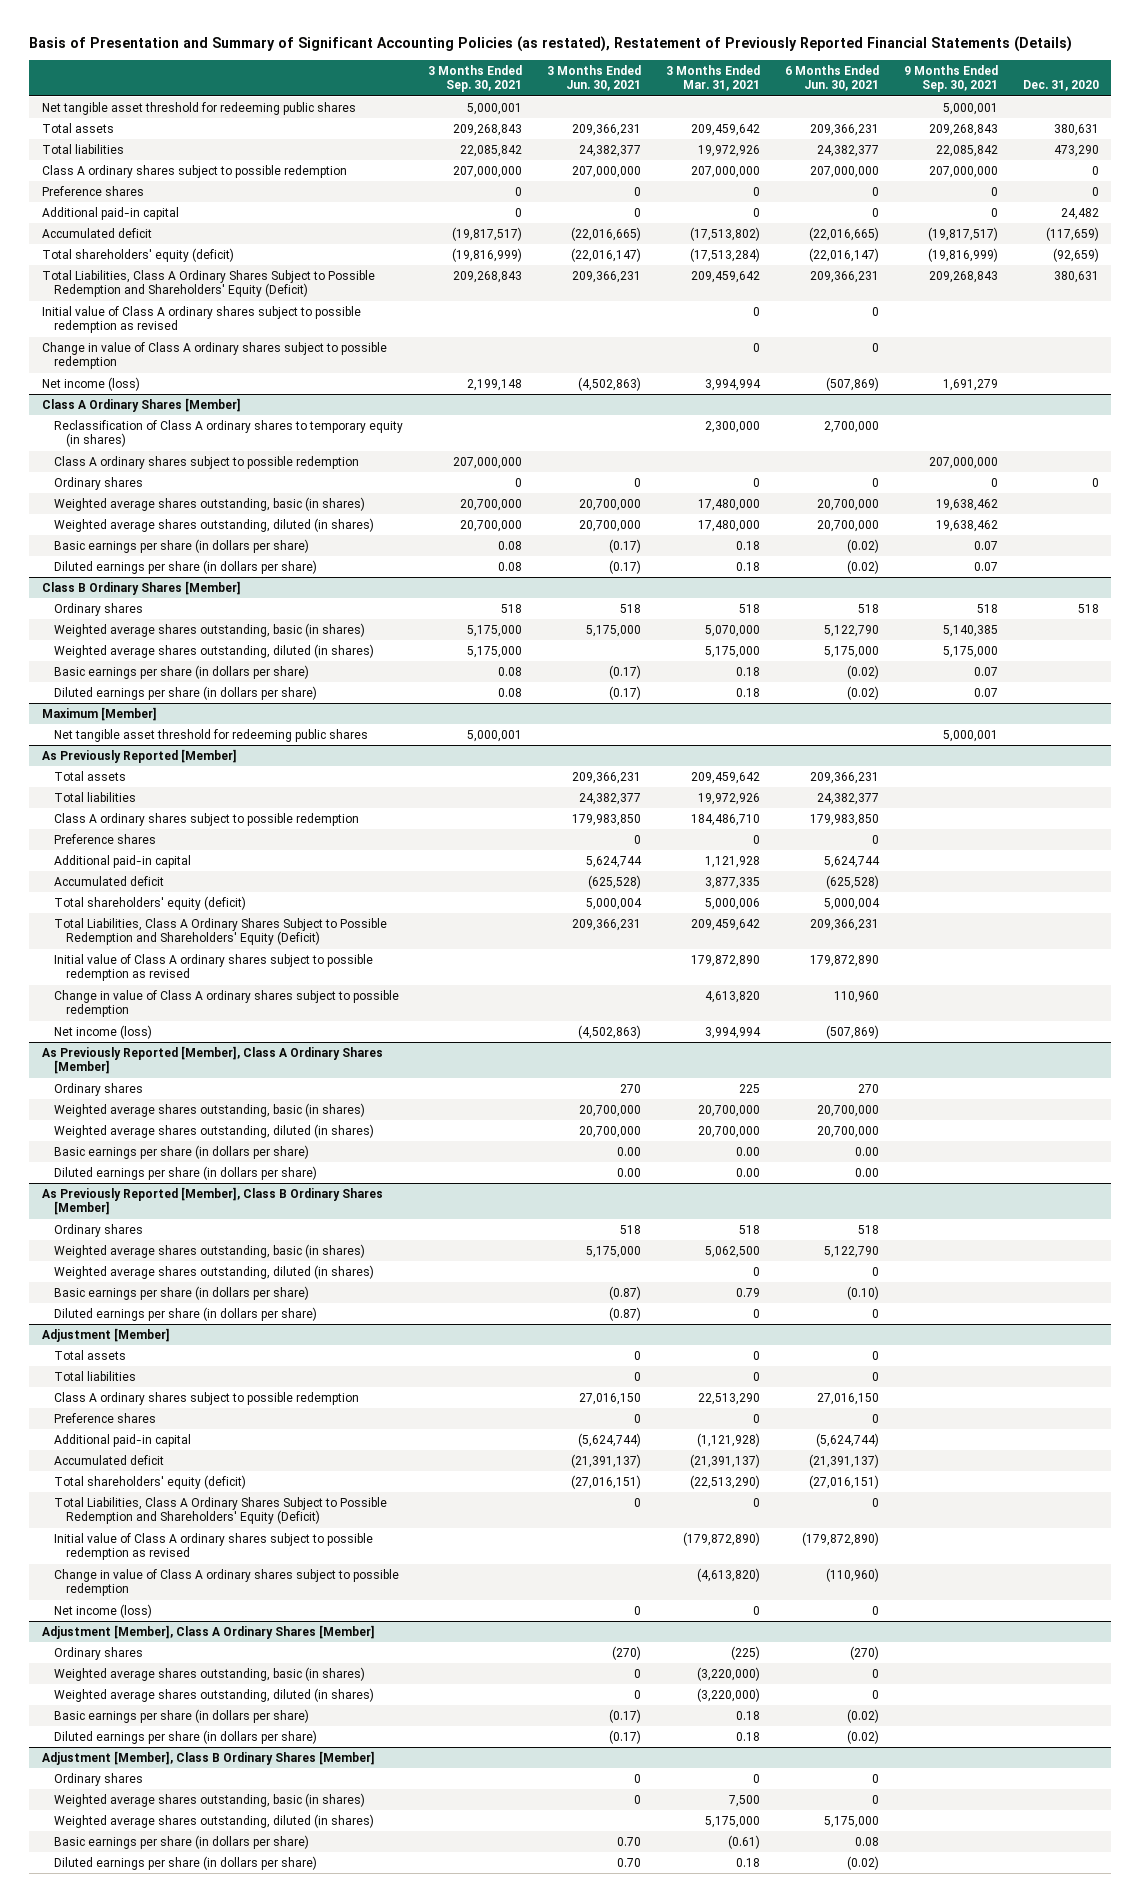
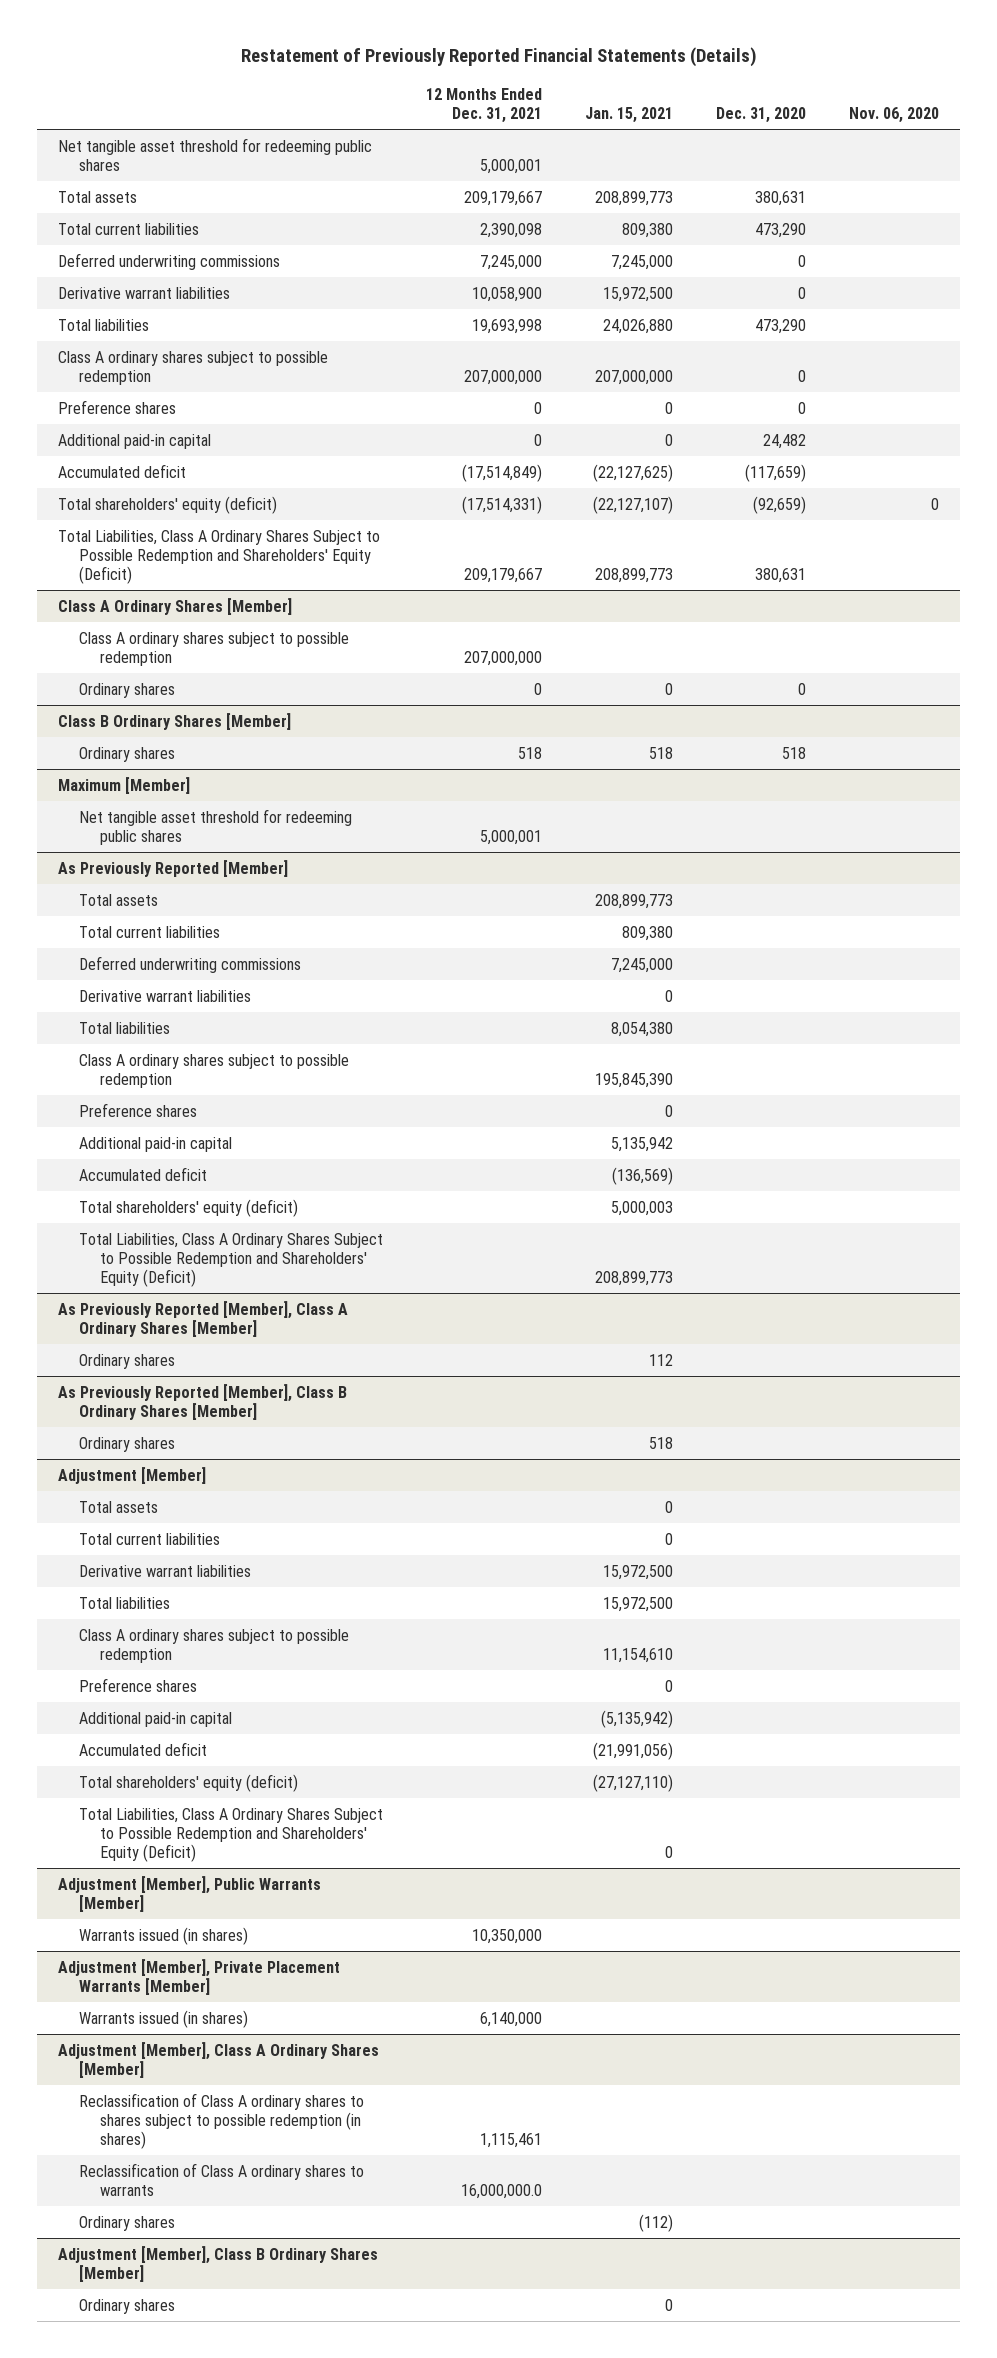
[29,35,1073,52] Basis of Presentation and Summary of Significant Accounting Policies (as restated), Restatement of Previously Reported Financial Statements (Details) -> [240,47,757,68] Restatement of Previously Reported Financial Statements (Details)
[427,65,522,93] 3 Months Ended Sep. 30, 2021 -> none
[546,65,641,92] 3 Months Ended Jun. 30, 2021 -> none
[665,65,760,92] 3 Months Ended Mar. 31, 2021 -> none
[784,65,879,92] 6 Months Ended Jun. 30, 2021 -> none
[903,65,998,93] 9 Months Ended Sep. 30, 2021 -> none
none -> [425,87,542,123] 12 Months Ended Dec. 31, 2021
none -> [584,106,673,123] Jan. 15, 2021
none -> [848,106,939,123] Nov. 06, 2020
none -> [58,222,200,235] Total current liabilities
none -> [58,252,281,270] Deferred underwriting commissions
none -> [58,286,231,299] Derivative warrant liabilities
[41,305,361,334] Initial value of Class A ordinary shares subject to possible redemption as revised -> none
[41,341,387,370] Change in value of Class A ordinary shares subject to possible redemption -> none
[41,376,140,391] Net income (loss) -> none
[53,419,403,448] Reclassification of Class A ordinary shares to temporary equity (in shares) -> none
[53,496,365,511] Weighted average shares outstanding, basic (in shares) -> none
[53,517,374,532] Weighted average shares outstanding, diluted (in shares) -> none
[53,538,309,553] Basic earnings per share (in dollars per share) -> none
[53,559,317,574] Diluted earnings per share (in dollars per share) -> none
[53,622,365,637] Weighted average shares outstanding, basic (in shares) -> none
[53,643,374,658] Weighted average shares outstanding, diluted (in shares) -> none
[53,664,309,679] Basic earnings per share (in dollars per share) -> none
[53,685,317,700] Diluted earnings per share (in dollars per share) -> none
none -> [79,925,221,938] Total current liabilities
none -> [79,955,302,973] Deferred underwriting commissions
none -> [79,989,252,1002] Derivative warrant liabilities
[53,953,373,982] Initial value of Class A ordinary shares subject to possible redemption as revised -> none
[53,989,399,1018] Change in value of Class A ordinary shares subject to possible redemption -> none
[53,1024,152,1039] Net income (loss) -> none
[53,1102,365,1117] Weighted average shares outstanding, basic (in shares) -> none
[53,1123,374,1138] Weighted average shares outstanding, diluted (in shares) -> none
[53,1144,309,1159] Basic earnings per share (in dollars per share) -> none
[53,1165,317,1180] Diluted earnings per share (in dollars per share) -> none
[53,1243,365,1258] Weighted average shares outstanding, basic (in shares) -> none
[53,1264,374,1279] Weighted average shares outstanding, diluted (in shares) -> none
[53,1285,309,1300] Basic earnings per share (in dollars per share) -> none
[53,1306,317,1321] Diluted earnings per share (in dollars per share) -> none
none -> [79,1532,221,1545] Total current liabilities
none -> [79,1564,252,1577] Derivative warrant liabilities
[53,1532,373,1561] Initial value of Class A ordinary shares subject to possible redemption as revised -> none
[53,1568,399,1597] Change in value of Class A ordinary shares subject to possible redemption -> none
[53,1603,152,1618] Net income (loss) -> none
none -> [58,1875,322,1912] Adjustment [Member], Public Warrants [Member]
none -> [79,1926,249,1945] Warrants issued (in shares)
none -> [58,1958,341,1995] Adjustment [Member], Private Placement Warrants [Member]
none -> [79,2009,249,2028] Warrants issued (in shares)
none -> [79,2092,365,2149] Reclassification of Class A ordinary shares to shares subject to possible redemption (in shares)
none -> [79,2162,365,2196] Reclassification of Class A ordinary shares to warrants
[53,1666,365,1681] Weighted average shares outstanding, basic (in shares) -> none
[53,1687,374,1702] Weighted average shares outstanding, diluted (in shares) -> none
[53,1708,309,1723] Basic earnings per share (in dollars per share) -> none
[53,1729,317,1744] Diluted earnings per share (in dollars per share) -> none
[53,1792,365,1807] Weighted average shares outstanding, basic (in shares) -> none
[53,1813,374,1828] Weighted average shares outstanding, diluted (in shares) -> none
[53,1834,309,1849] Basic earnings per share (in dollars per share) -> none
[53,1855,317,1870] Diluted earnings per share (in dollars per share) -> none

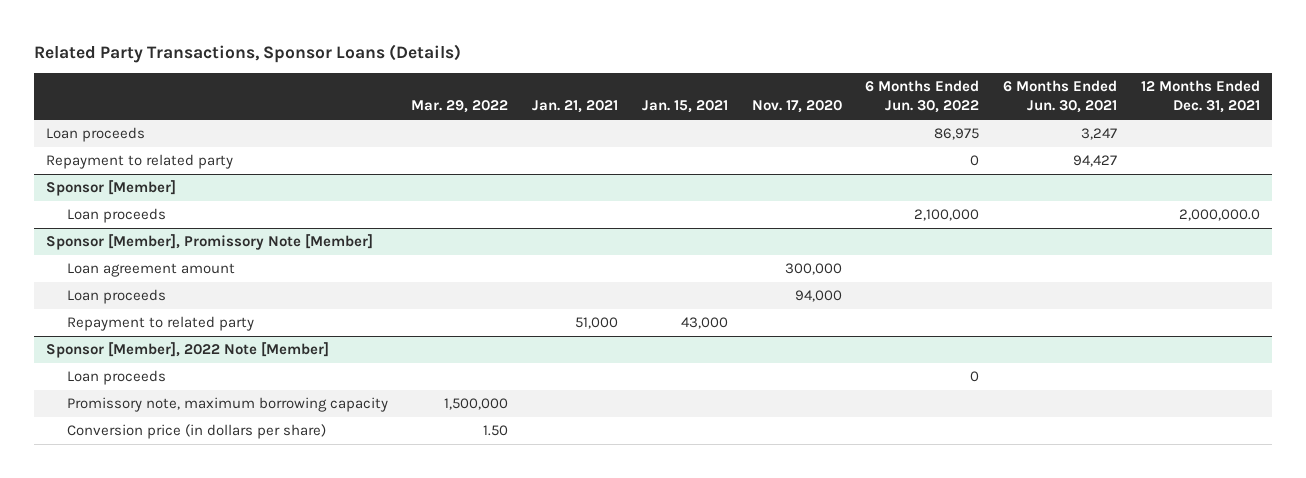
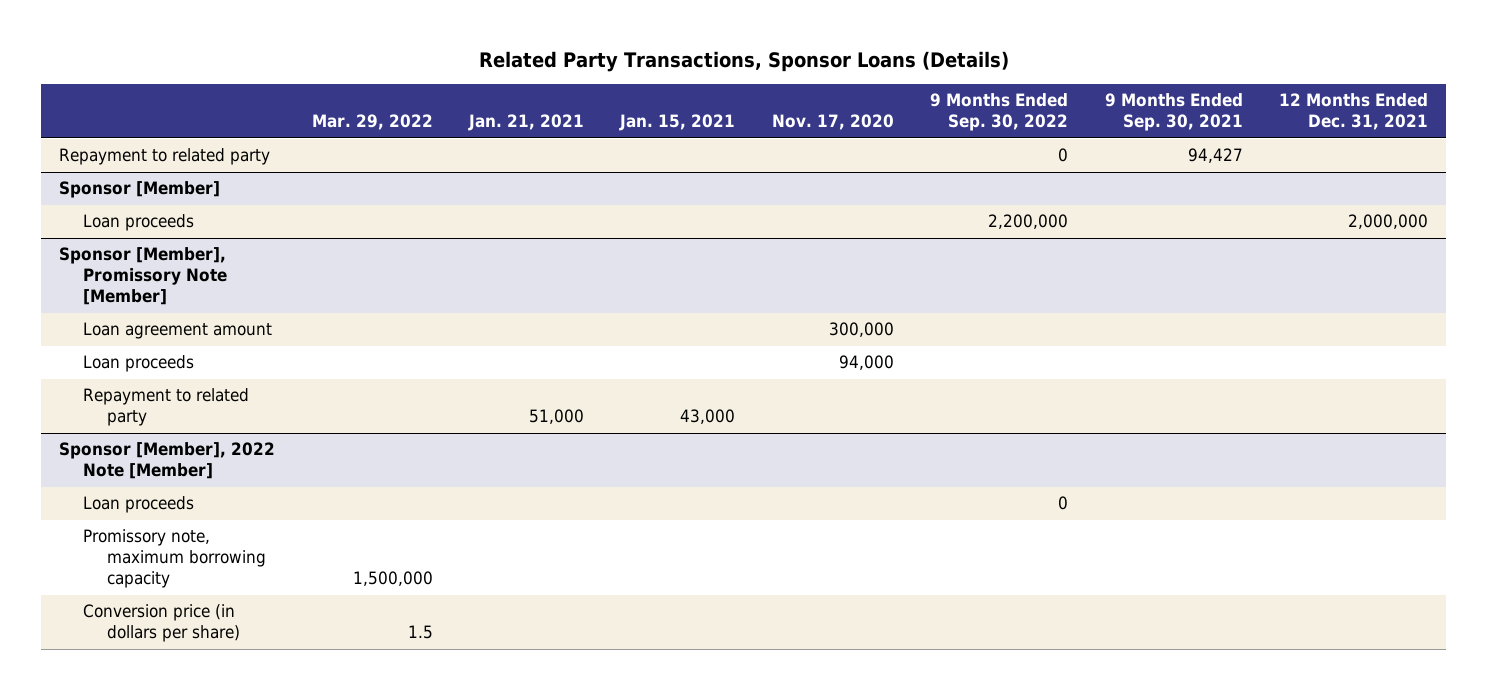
[865,80,980,114] 6 Months Ended Jun. 30, 2022 -> none
[1003,80,1118,114] 6 Months Ended Jun. 30, 2021 -> none
none -> [930,93,1069,132] 9 Months Ended Sep. 30, 2022
none -> [1104,93,1243,132] 9 Months Ended Sep. 30, 2021
[45,127,145,143] Loan proceeds -> none
[1178,209,1260,222] 2,000,000.0 -> [1347,214,1428,230] 2,000,000
[483,425,509,437] 1.50 -> [407,625,433,640] 1.5

